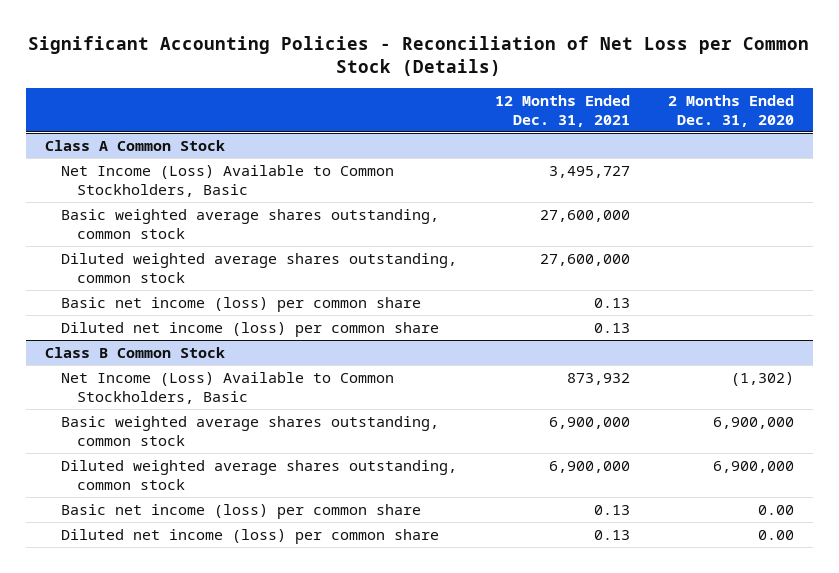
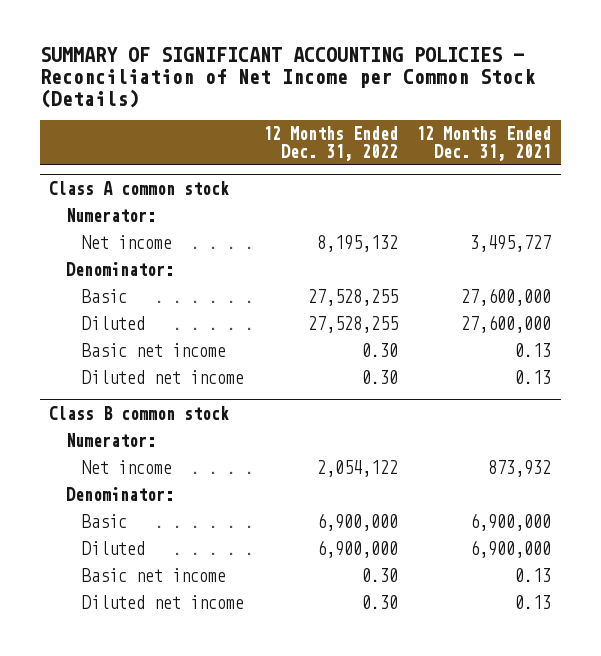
[28,35,810,77] Significant Accounting Policies - Reconciliation of Net Loss per Common Stock (Details) -> [40,47,537,109] SUMMARY OF SIGNIFICANT ACCOUNTING POLICIES - Reconciliation of Net Income per Common Stock (Details)
[667,95,794,127] 2 Months Ended Dec. 31, 2020 -> none
none -> [262,126,398,161] 12 Months Ended Dec. 31, 2022
[44,139,225,151] Class A Common Stock -> [49,180,230,195] Class A common stock
none -> [65,208,156,223] Numerator:
[60,164,394,197] Net Income (Loss) Available to Common Stockholders, Basic -> [82,235,173,250] Net income
none -> [65,262,174,277] Denominator:
[60,208,439,239] Basic weighted average shares outstanding, common stock -> [82,289,128,304] Basic
[60,252,457,283] Diluted weighted average shares outstanding, common stock -> [82,316,146,331] Diluted
[60,296,421,312] Basic net income (loss) per common share -> [82,343,227,358] Basic net income
[60,321,439,337] Diluted net income (loss) per common share -> [82,370,245,385] Diluted net income
[44,346,225,358] Class B Common Stock -> [49,405,230,420] Class B common stock
none -> [65,433,156,448] Numerator:
[60,371,394,404] Net Income (Loss) Available to Common Stockholders, Basic -> [82,460,173,475] Net income
none -> [65,487,174,502] Denominator:
[60,415,439,446] Basic weighted average shares outstanding, common stock -> [82,514,128,529] Basic
[60,459,457,490] Diluted weighted average shares outstanding, common stock -> [82,541,146,556] Diluted
[60,503,421,519] Basic net income (loss) per common share -> [82,568,227,583] Basic net income
[60,528,439,544] Diluted net income (loss) per common share -> [82,595,245,610] Diluted net income

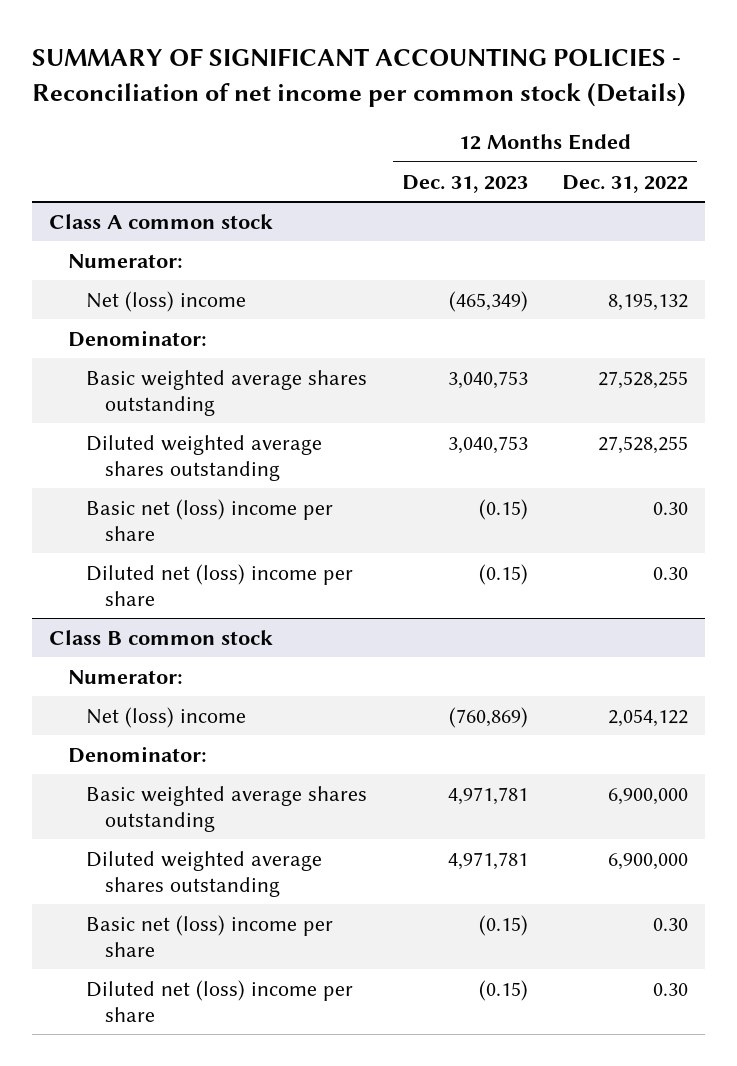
[40,47,537,109] SUMMARY OF SIGNIFICANT ACCOUNTING POLICIES - Reconciliation of Net Income per Common Stock (Details) -> [32,48,687,107] SUMMARY OF SIGNIFICANT ACCOUNTING POLICIES - Reconciliation of net income per common stock (Details)
[416,126,552,161] 12 Months Ended Dec. 31, 2021 -> none
none -> [401,174,528,193] Dec. 31, 2023
[82,235,173,250] Net income -> [86,290,247,312] Net (loss) income
[82,289,128,304] Basic -> [86,369,368,416] Basic weighted average shares outstanding
[82,316,146,331] Diluted -> [86,434,323,481] Diluted weighted average shares outstanding
[82,343,227,358] Basic net income -> [86,498,334,541] Basic net (loss) income per share
[82,370,245,385] Diluted net income -> [86,563,354,606] Diluted net (loss) income per share
[82,460,173,475] Net income -> [86,706,247,728] Net (loss) income
[82,514,128,529] Basic -> [86,785,368,832] Basic weighted average shares outstanding
[82,541,146,556] Diluted -> [86,850,323,897] Diluted weighted average shares outstanding
[82,568,227,583] Basic net income -> [86,914,334,957] Basic net (loss) income per share
[82,595,245,610] Diluted net income -> [86,979,354,1022] Diluted net (loss) income per share

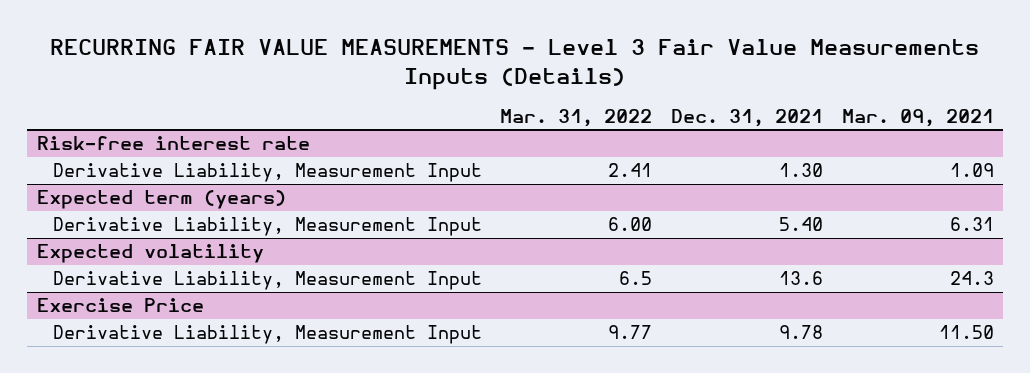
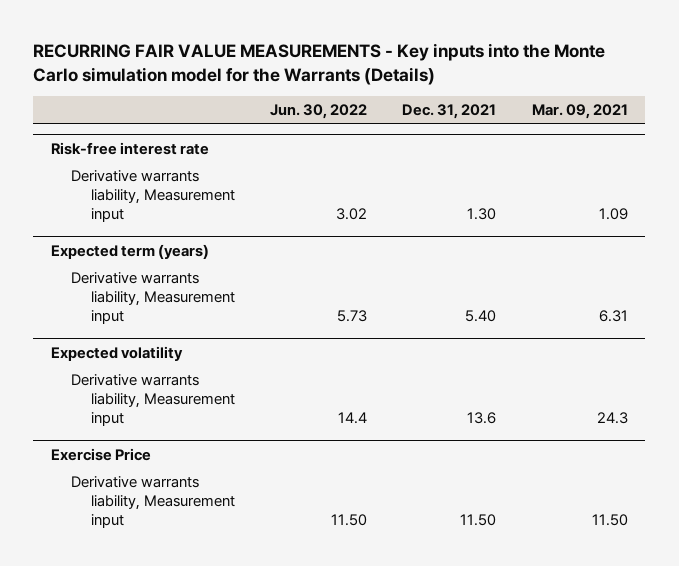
[50,39,980,90] RECURRING FAIR VALUE MEASUREMENTS - Level 3 Fair Value Measurements Inputs (Details) -> [33,42,606,85] RECURRING FAIR VALUE MEASUREMENTS - Key inputs into the Monte Carlo simulation model for the Warrants (Details)
[500,108,653,127] Mar. 31, 2022 -> none
none -> [270,104,368,120] Jun. 30, 2022
[52,163,482,183] Derivative Liability, Measurement Input -> [70,170,235,222] Derivative warrants liability, Measurement input
[52,217,482,237] Derivative Liability, Measurement Input -> [70,272,235,324] Derivative warrants liability, Measurement input
[52,271,482,291] Derivative Liability, Measurement Input -> [70,374,235,426] Derivative warrants liability, Measurement input
[52,325,482,345] Derivative Liability, Measurement Input -> [70,476,235,528] Derivative warrants liability, Measurement input
[779,325,824,340] 9.78 -> [460,513,497,526] 11.50

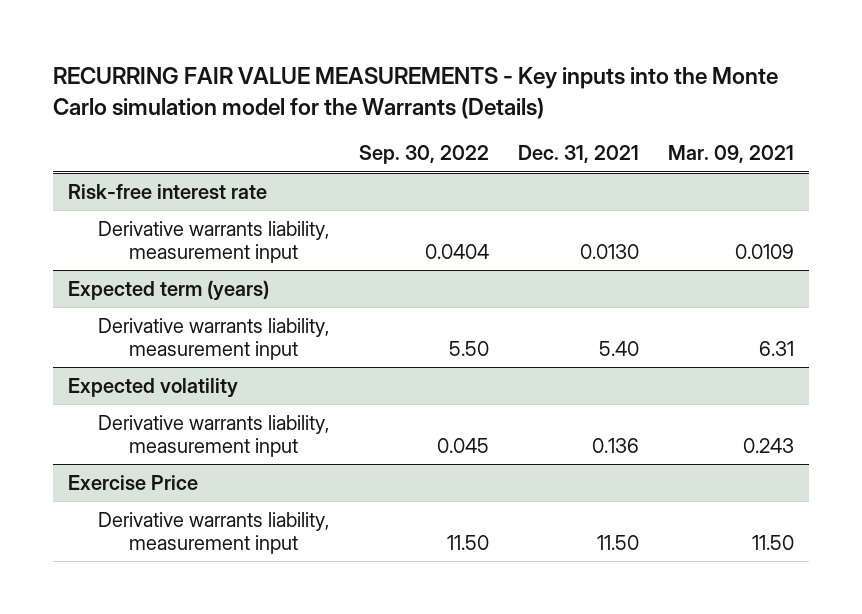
[270,104,368,120] Jun. 30, 2022 -> none
none -> [358,145,489,165] Sep. 30, 2022
[70,170,235,222] Derivative warrants liability, Measurement input -> [98,220,330,264] Derivative warrants liability, measurement input
[467,207,497,220] 1.30 -> [579,244,639,260] 0.0130
[598,207,628,220] 1.09 -> [734,244,794,260] 0.0109
[70,272,235,324] Derivative warrants liability, Measurement input -> [98,317,330,361] Derivative warrants liability, measurement input
[70,374,235,426] Derivative warrants liability, Measurement input -> [98,414,330,458] Derivative warrants liability, measurement input
[467,411,497,424] 13.6 -> [591,438,639,454] 0.136
[596,411,628,424] 24.3 -> [742,438,794,454] 0.243
[70,476,235,528] Derivative warrants liability, Measurement input -> [98,511,330,555] Derivative warrants liability, measurement input

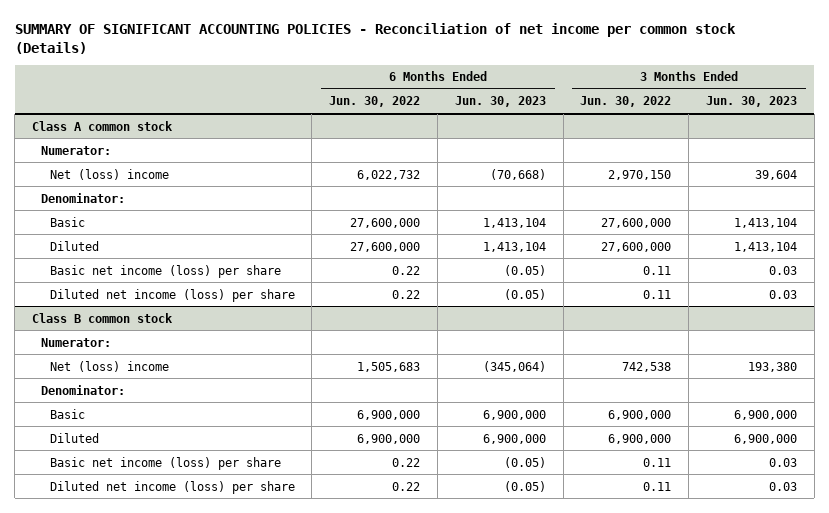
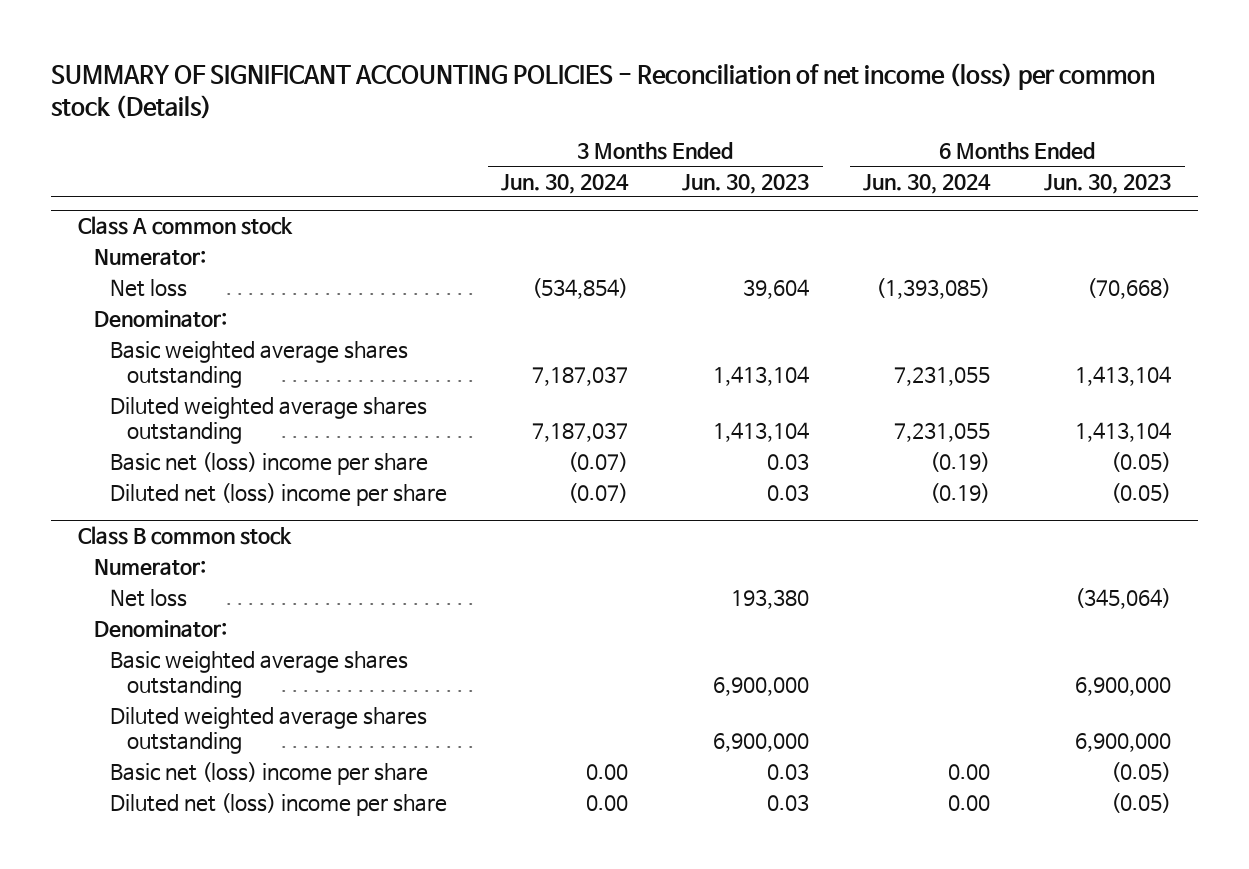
[14,22,736,54] SUMMARY OF SIGNIFICANT ACCOUNTING POLICIES - Reconciliation of net income per common stock (Details) -> [50,62,1155,119] SUMMARY OF SIGNIFICANT ACCOUNTING POLICIES - Reconciliation of net income (loss) per common stock (Details)
[329,96,421,108] Jun. 30, 2022 -> none
[580,96,672,108] Jun. 30, 2022 -> none
none -> [501,173,630,194] Jun. 30, 2024
none -> [863,173,992,194] Jun. 30, 2024
[49,168,169,180] Net (loss) income -> [110,278,188,297] Net loss
[49,216,85,227] Basic -> [110,340,409,389] Basic weighted average shares outstanding
[49,240,99,251] Diluted -> [110,396,428,445] Diluted weighted average shares outstanding
[49,264,281,278] Basic net income (loss) per share -> [110,451,429,475] Basic net (loss) income per share
[49,288,295,302] Diluted net income (loss) per share -> [110,482,448,506] Diluted net (loss) income per share
[49,360,169,372] Net (loss) income -> [110,588,188,607] Net loss
[49,408,85,419] Basic -> [110,650,409,699] Basic weighted average shares outstanding
[49,432,99,443] Diluted -> [110,706,428,755] Diluted weighted average shares outstanding
[49,456,281,470] Basic net income (loss) per share -> [110,761,429,785] Basic net (loss) income per share
[49,480,295,494] Diluted net income (loss) per share -> [110,792,448,816] Diluted net (loss) income per share

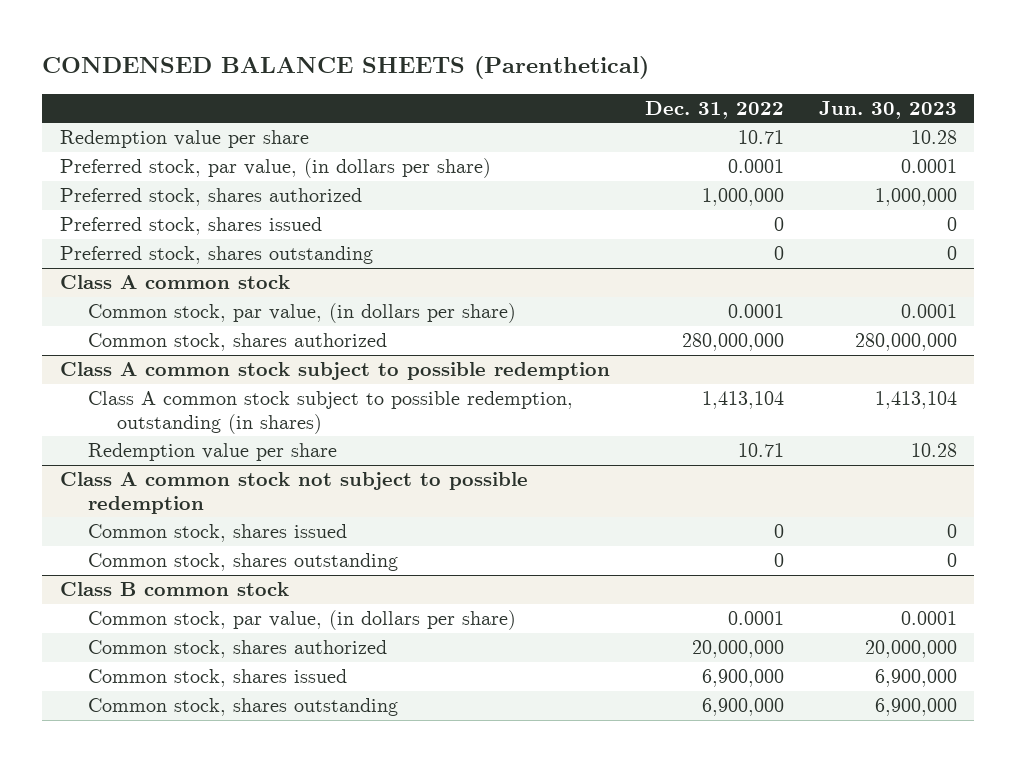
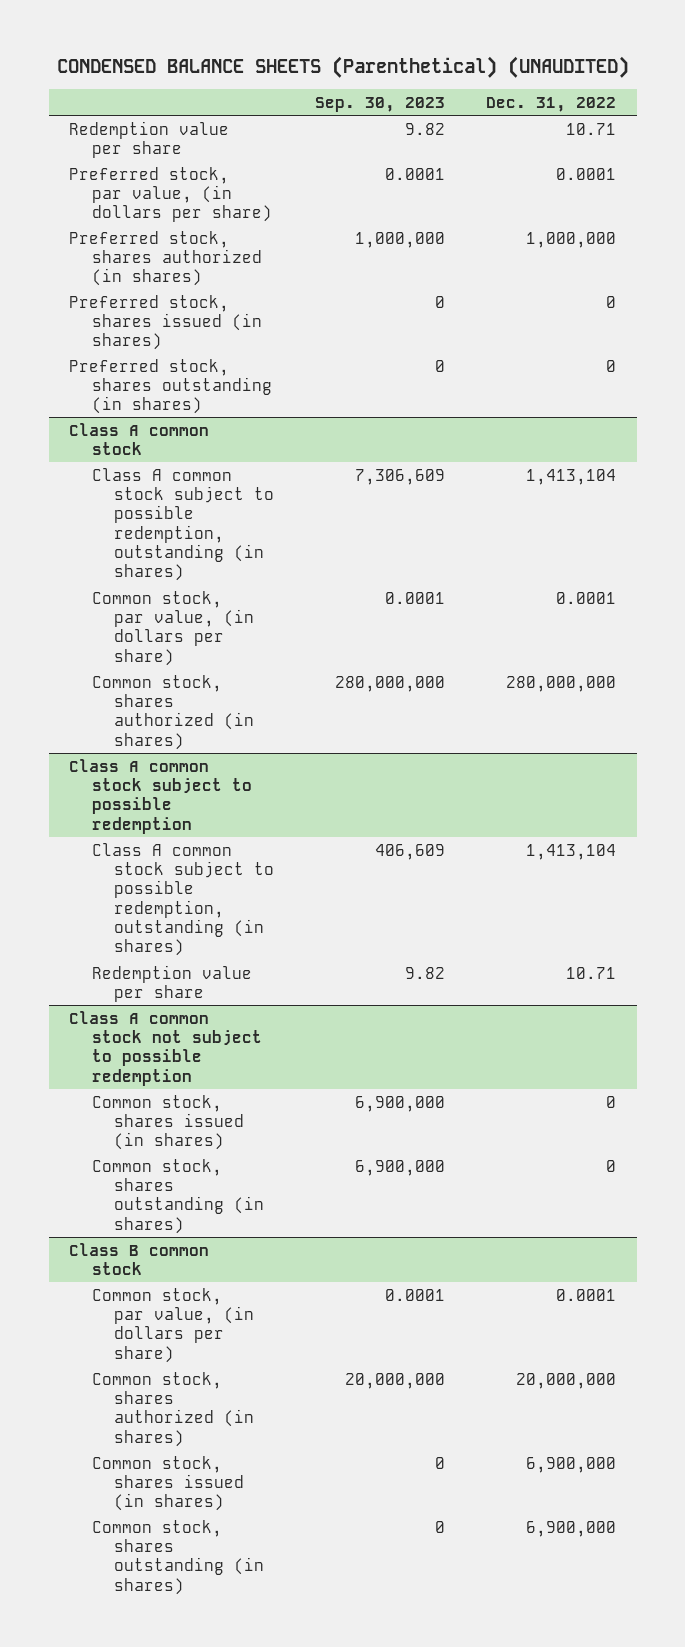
[42,56,650,80] CONDENSED BALANCE SHEETS (Parenthetical) -> [56,56,629,79] CONDENSED BALANCE SHEETS (Parenthetical) (UNAUDITED)
[818,100,957,119] Jun. 30, 2023 -> none
none -> [315,96,446,112] Sep. 30, 2023
[59,188,362,207] Preferred stock, shares authorized -> [69,230,262,287] Preferred stock, shares authorized (in shares)
[59,217,322,236] Preferred stock, shares issued -> [69,294,262,351] Preferred stock, shares issued (in shares)
[59,246,373,265] Preferred stock, shares outstanding -> [69,358,272,415] Preferred stock, shares outstanding (in shares)
none -> [91,467,274,582] Class A common stock subject to possible redemption, outstanding (in shares)
[88,333,388,352] Common stock, shares authorized -> [91,674,254,750] Common stock, shares authorized (in shares)
[88,524,348,543] Common stock, shares issued -> [91,1094,244,1151] Common stock, shares issued (in shares)
[88,553,399,572] Common stock, shares outstanding -> [91,1158,264,1234] Common stock, shares outstanding (in shares)
[88,640,388,659] Common stock, shares authorized -> [91,1371,254,1447] Common stock, shares authorized (in shares)
[88,669,348,688] Common stock, shares issued -> [91,1455,244,1512] Common stock, shares issued (in shares)
[88,698,399,717] Common stock, shares outstanding -> [91,1519,264,1595] Common stock, shares outstanding (in shares)

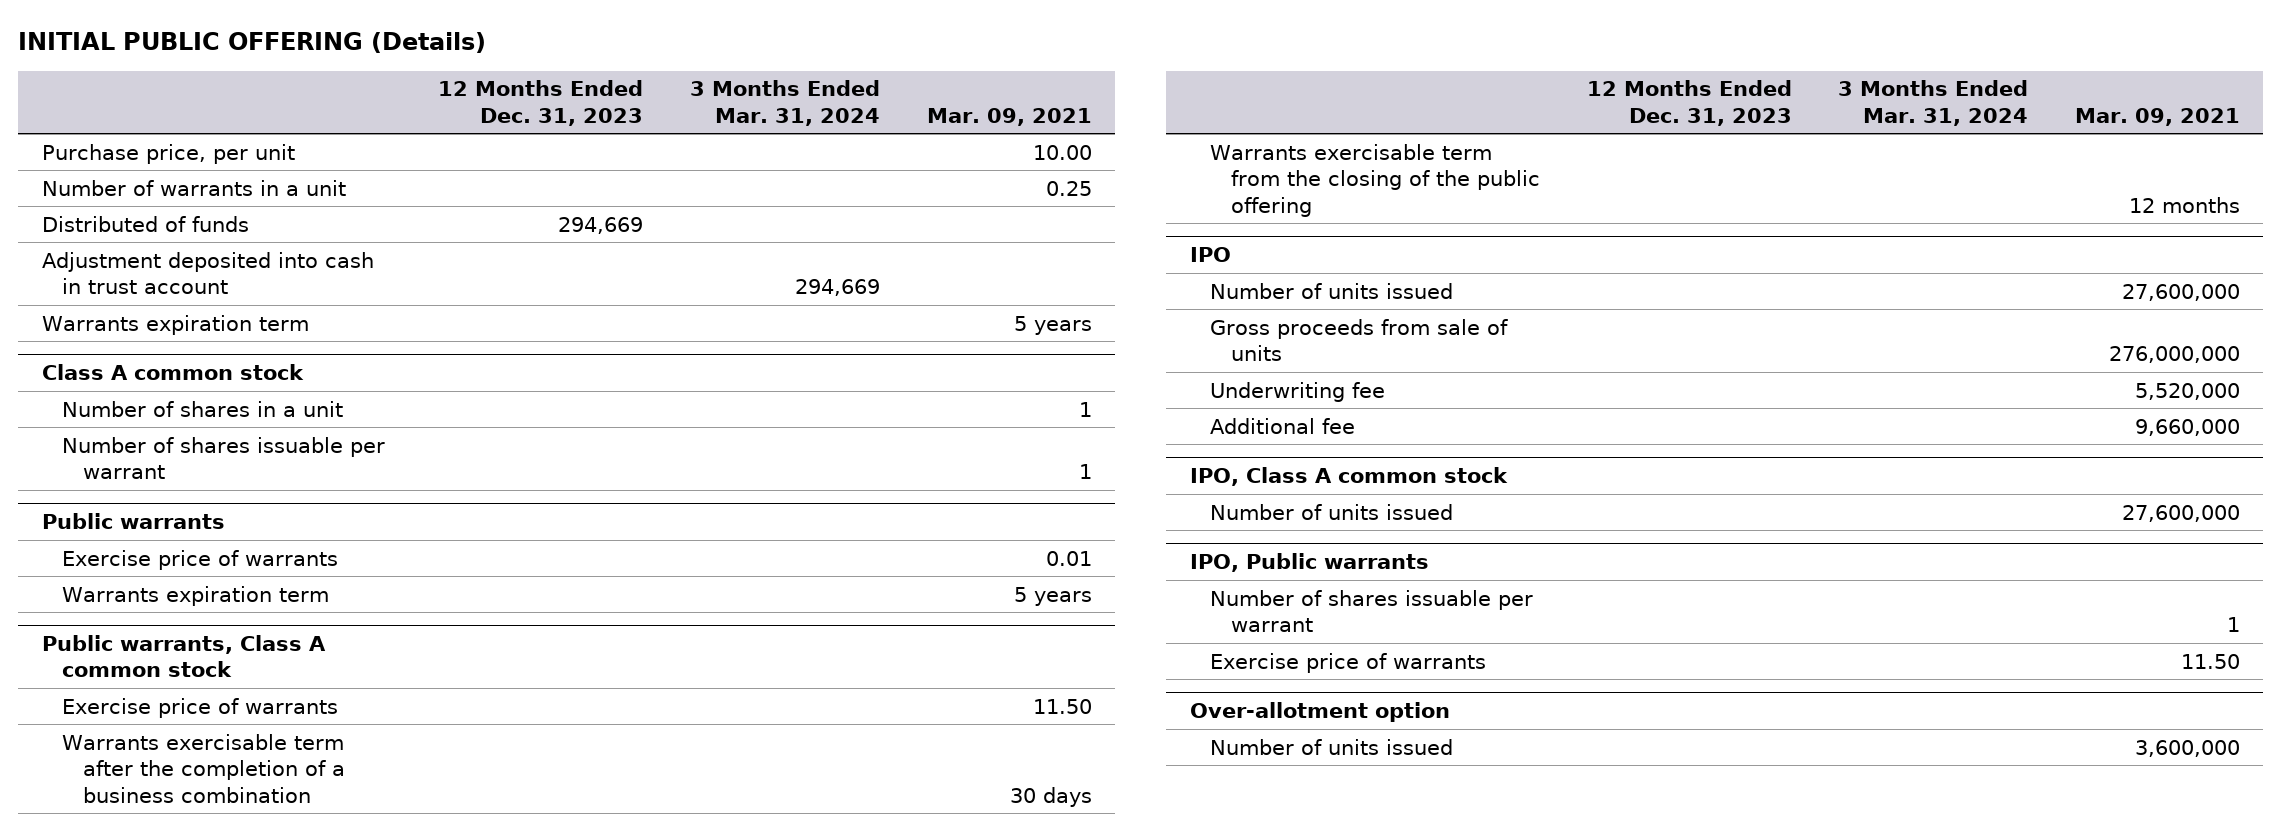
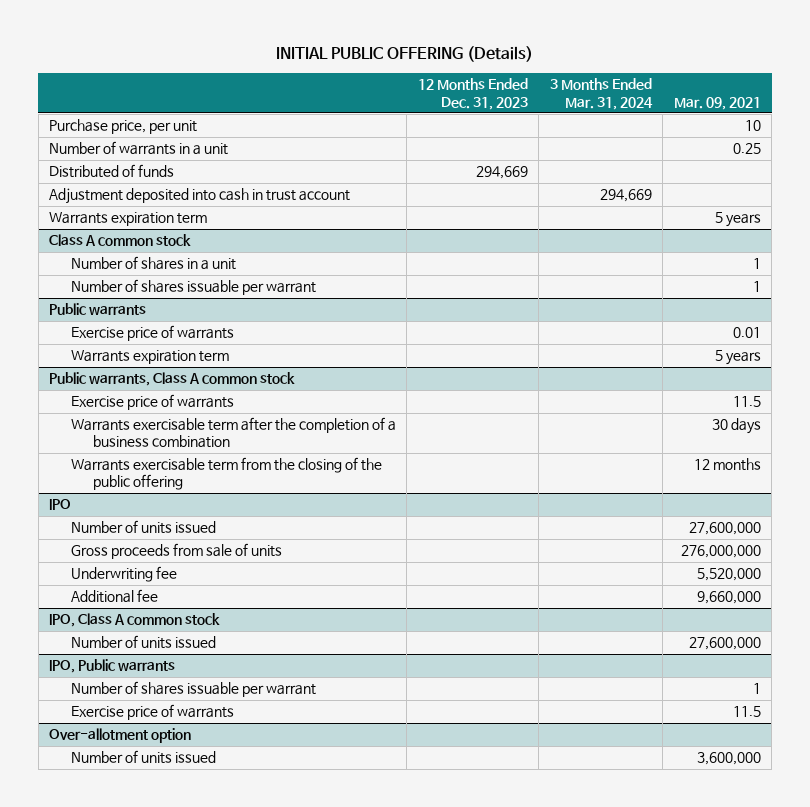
[1032,144,1092,160] 10.00 -> [744,120,761,132] 10
[1032,698,1092,714] 11.50 -> [732,396,761,408] 11.5
[2180,653,2240,669] 11.50 -> [732,706,761,718] 11.5

